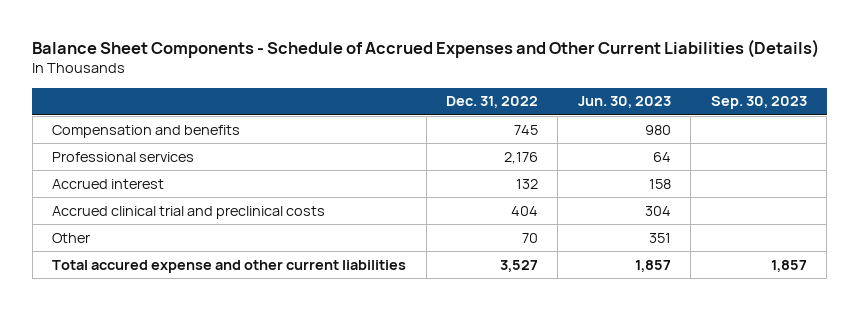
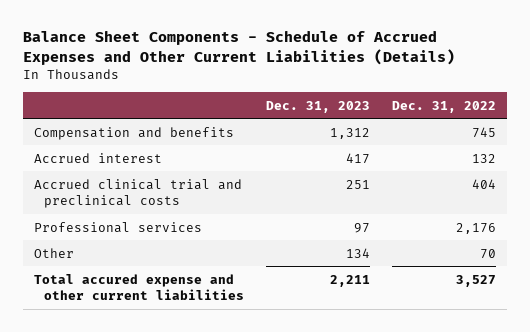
[577,96,671,109] Jun. 30, 2023 -> none
[710,96,807,110] Sep. 30, 2023 -> none
none -> [266,100,371,113] Dec. 31, 2023
[52,151,195,162] Professional services -> [33,221,202,233] Professional services

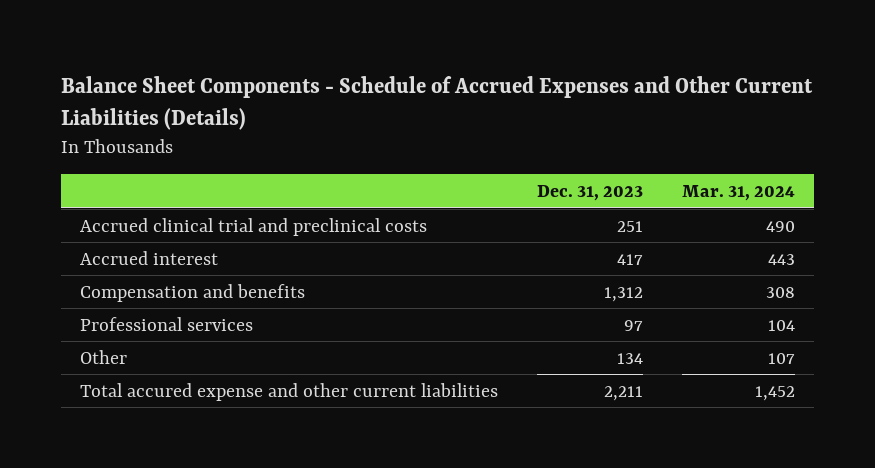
[392,100,497,113] Dec. 31, 2022 -> none
none -> [681,184,795,201] Mar. 31, 2024
[33,152,162,163] Accrued interest -> [80,250,219,265] Accrued interest
[33,126,234,140] Compensation and benefits -> [80,283,306,302] Compensation and benefits

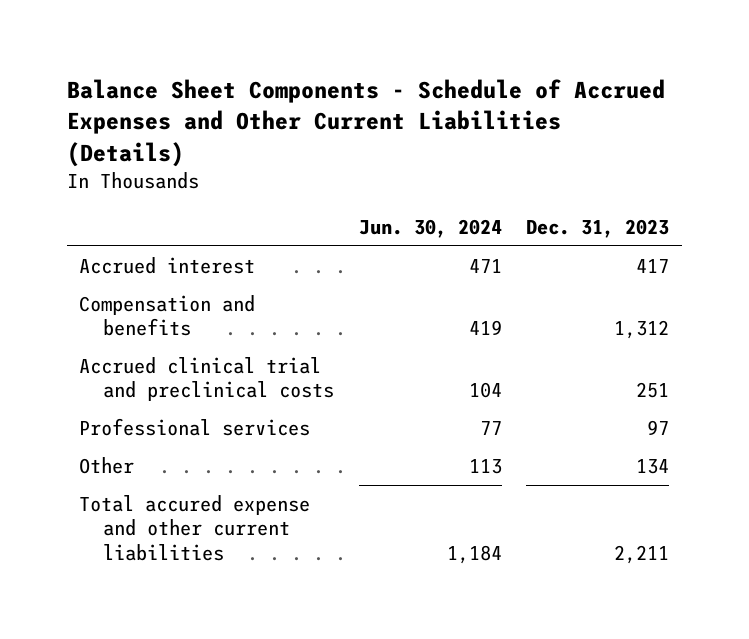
[681,184,795,201] Mar. 31, 2024 -> none
none -> [358,218,502,238] Jun. 30, 2024
[80,217,428,236] Accrued clinical trial and preclinical costs -> [79,356,334,402] Accrued clinical trial and preclinical costs

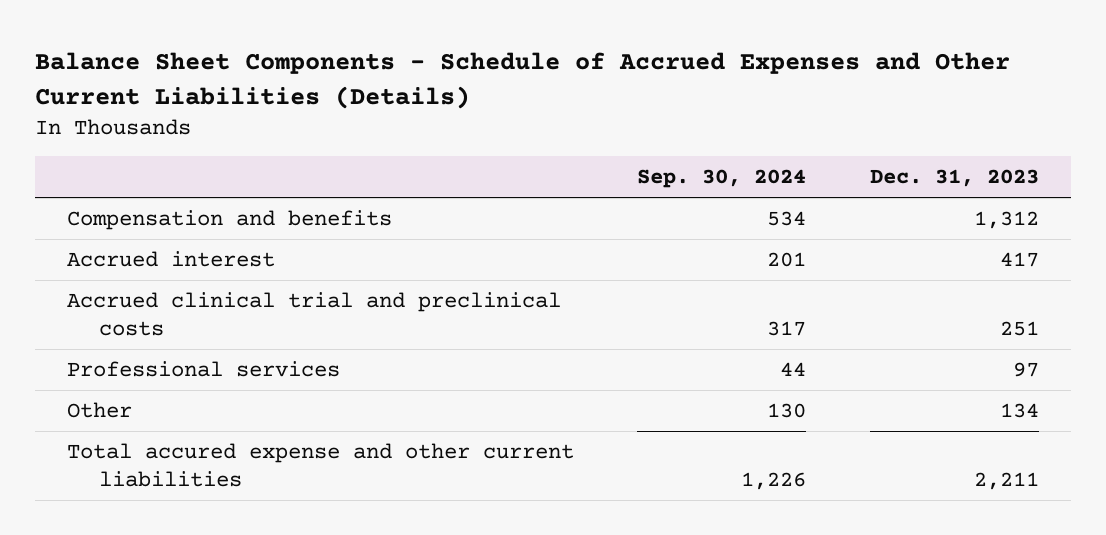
[358,218,502,238] Jun. 30, 2024 -> none
none -> [637,169,807,189] Sep. 30, 2024
[79,256,256,274] Accrued interest -> [66,250,275,267] Accrued interest

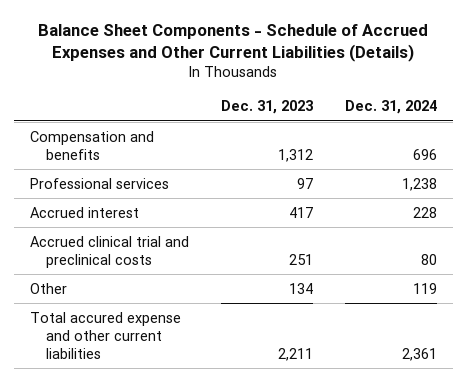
[637,169,807,189] Sep. 30, 2024 -> none
none -> [344,100,437,115] Dec. 31, 2024
[66,360,340,377] Professional services -> [29,177,169,189] Professional services

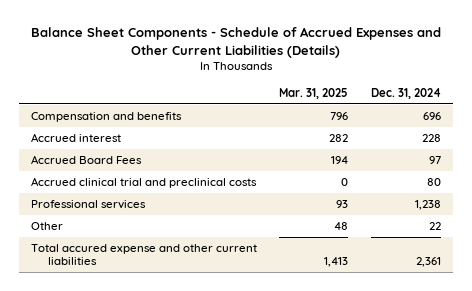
[220,100,313,115] Dec. 31, 2023 -> none
none -> [279,87,349,99] Mar. 31, 2025
none -> [30,155,142,165] Accrued Board Fees
[29,177,169,189] Professional services -> [30,200,146,210] Professional services
[412,282,437,294] 119 -> [429,222,442,231] 22

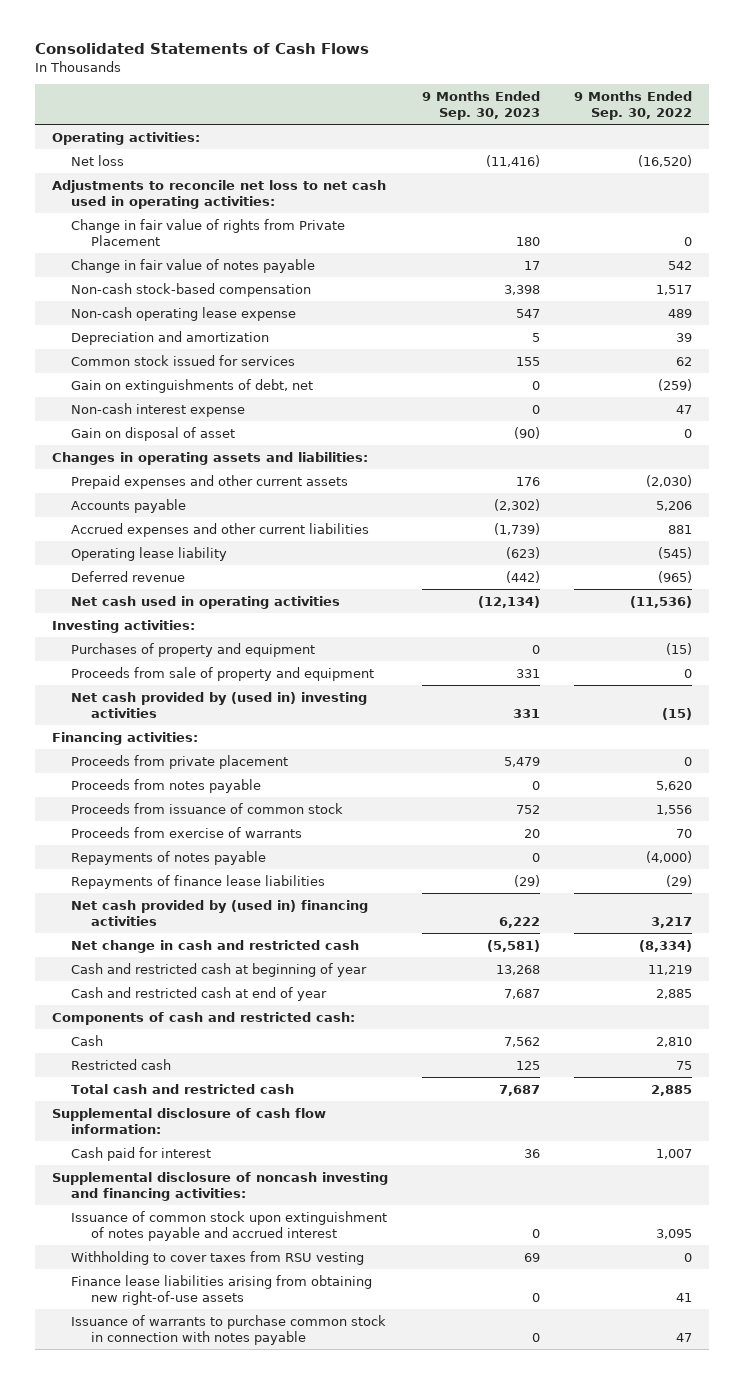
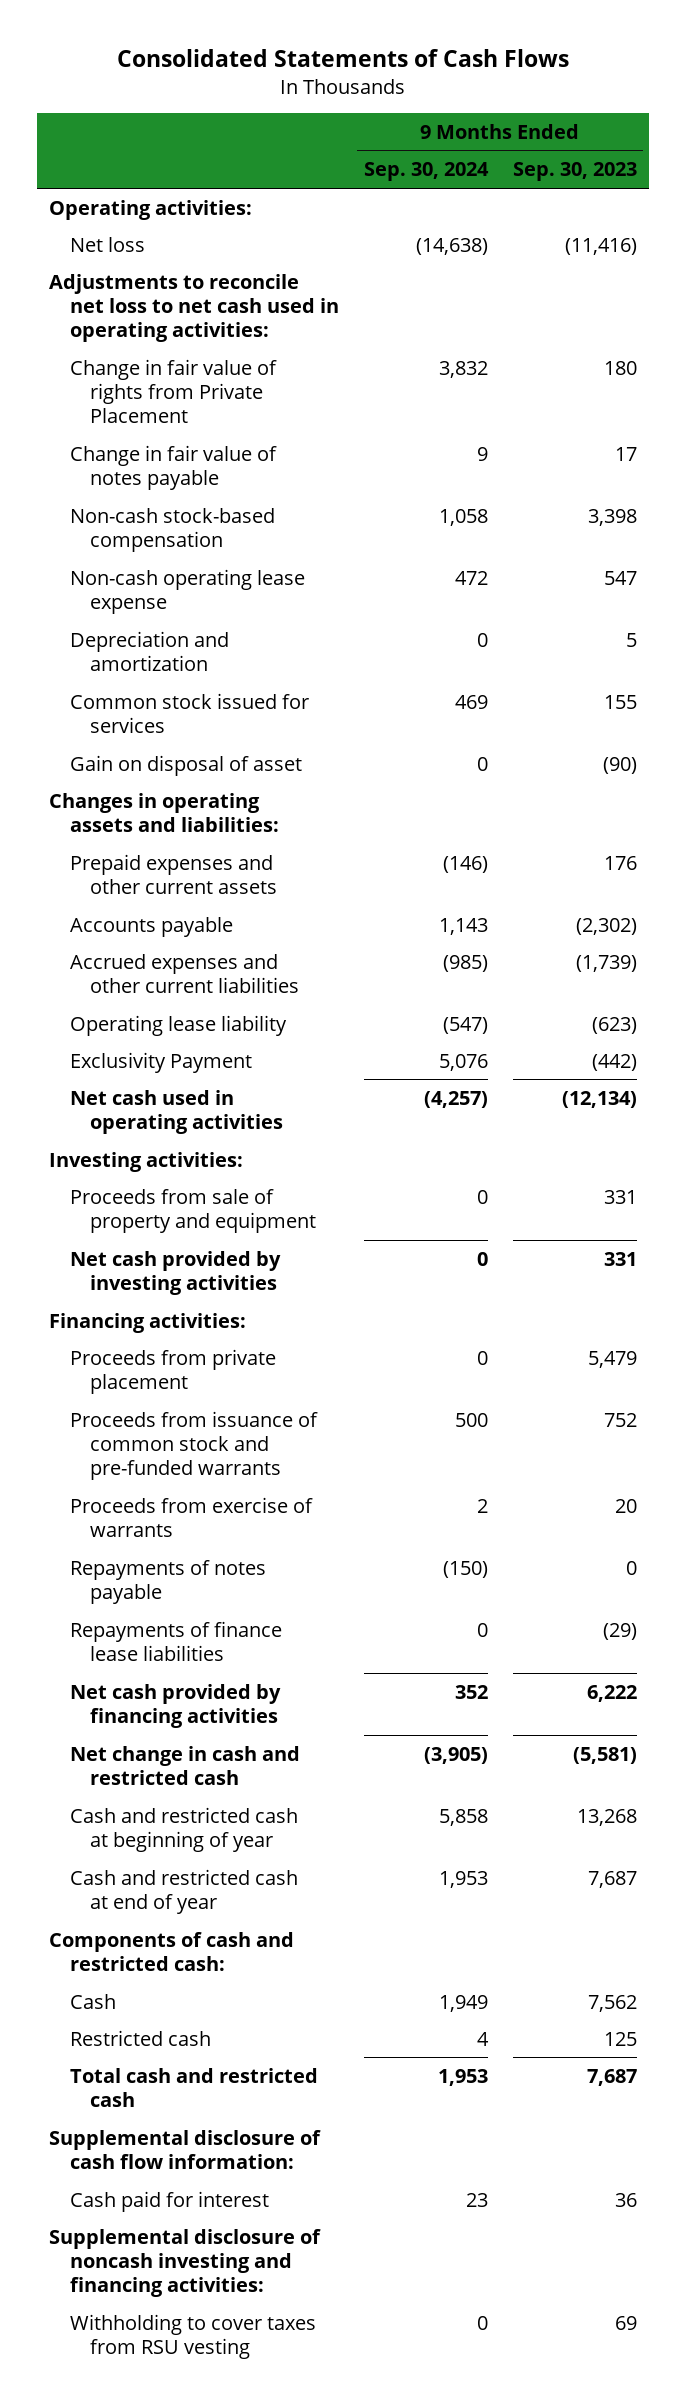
[574,90,693,121] 9 Months Ended Sep. 30, 2022 -> none
none -> [363,162,489,182] Sep. 30, 2024
[71,378,314,393] Gain on extinguishments of debt, net -> none
[71,402,246,417] Non-cash interest expense -> none
[71,570,186,582] Deferred revenue -> [69,1051,252,1073] Exclusivity Payment
[71,642,316,657] Purchases of property and equipment -> none
[71,691,368,718] Net cash provided by (used in) investing activities -> [69,1250,281,1295] Net cash provided by investing activities
[71,778,262,793] Proceeds from notes payable -> none
[71,802,344,814] Proceeds from issuance of common stock -> [69,1410,318,1481] Proceeds from issuance of common stock and pre-funded warrants
[71,899,369,926] Net cash provided by (used in) financing activities -> [69,1683,281,1728] Net cash provided by financing activities
[71,1210,388,1241] Issuance of common stock upon extinguishment of notes payable and accrued interest -> none
[71,1274,373,1305] Finance lease liabilities arising from obtaining new right-of-use assets -> none
[71,1314,387,1345] Issuance of warrants to purchase common stock in connection with notes payable -> none

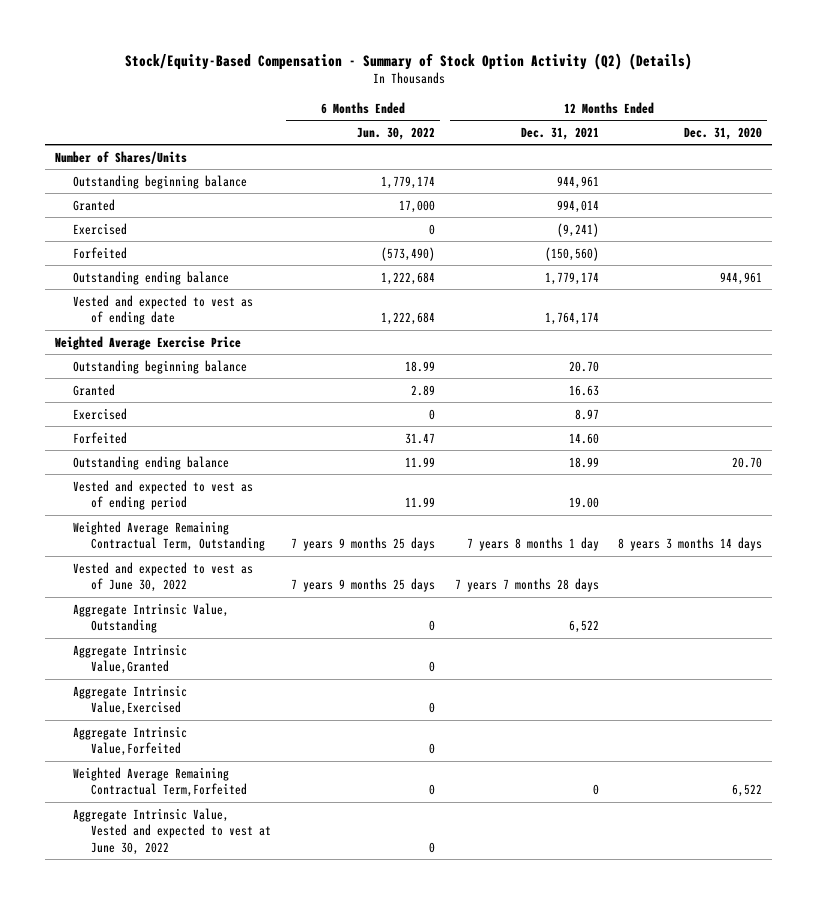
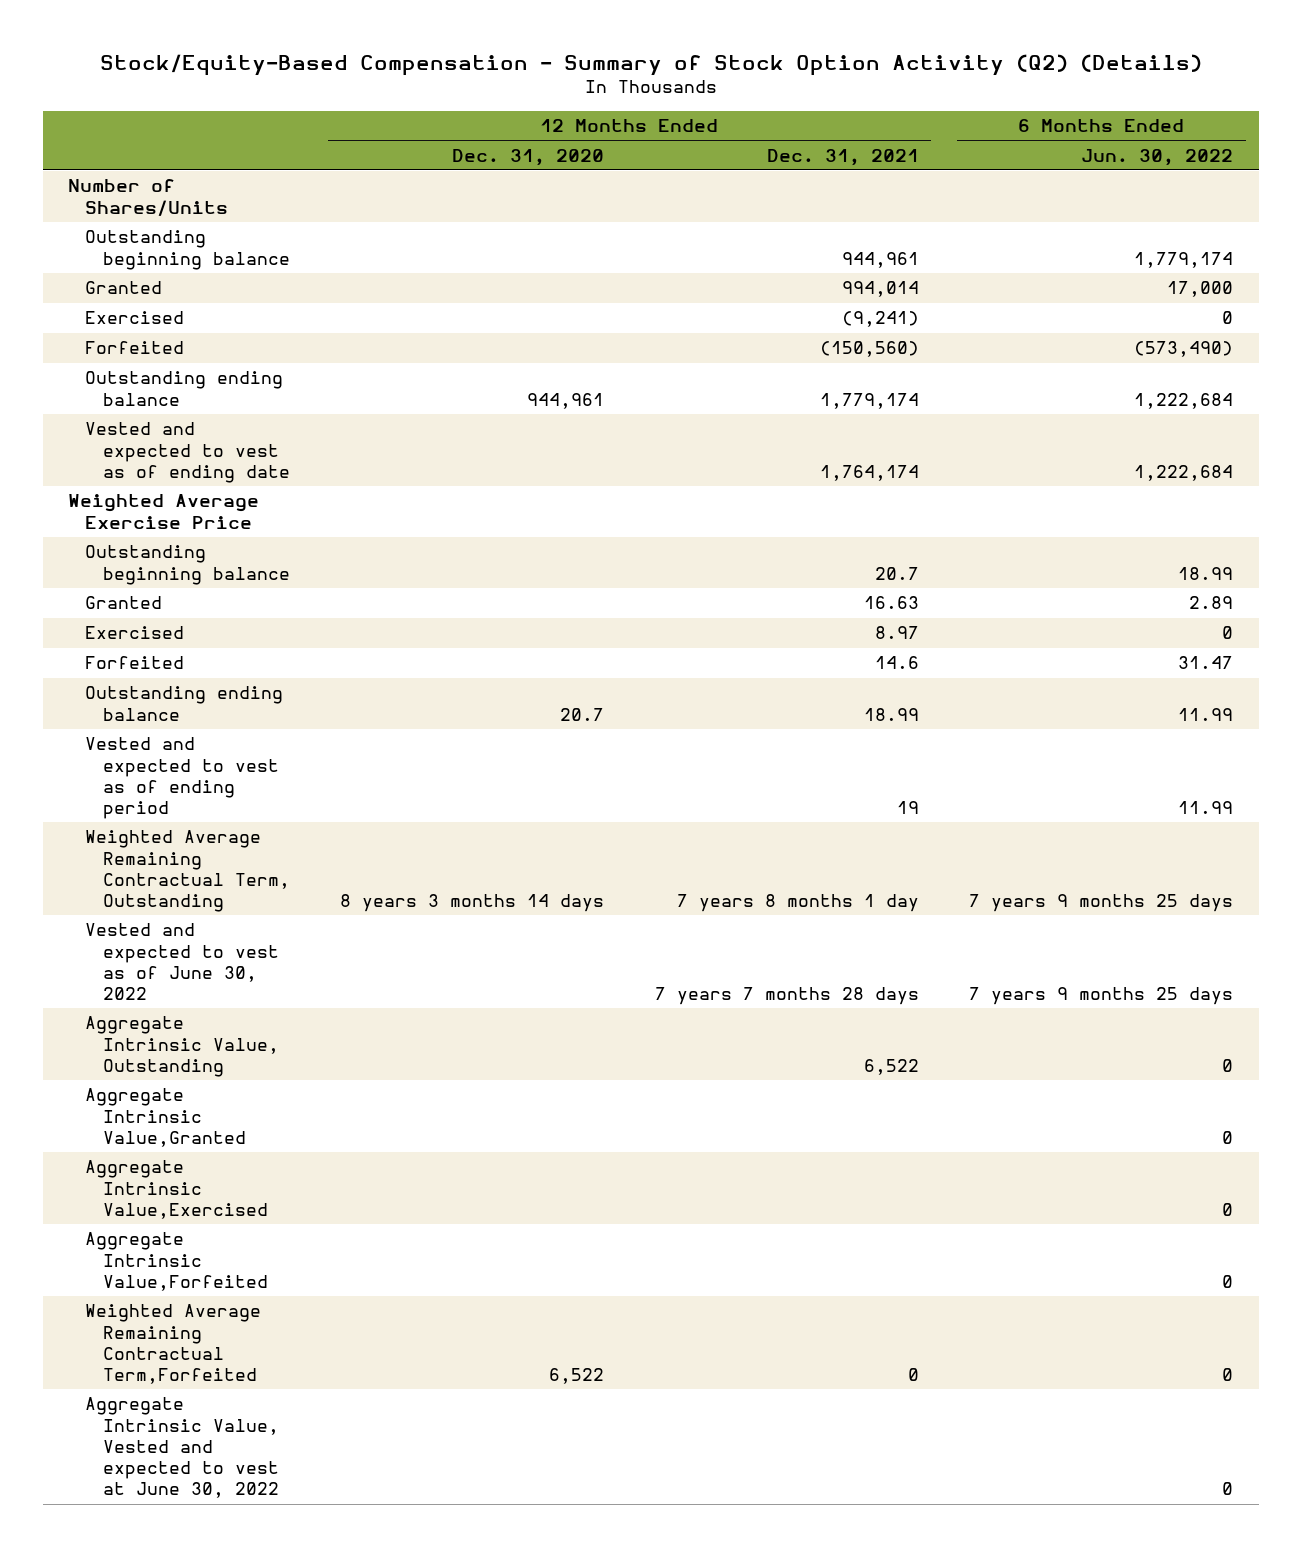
[568,360,599,372] 20.70 -> [874,566,919,580] 20.7
[568,432,599,444] 14.60 -> [874,656,919,670] 14.6
[732,456,763,468] 20.70 -> [560,707,605,721] 20.7
[568,497,599,509] 19.00 -> [896,801,919,815] 19

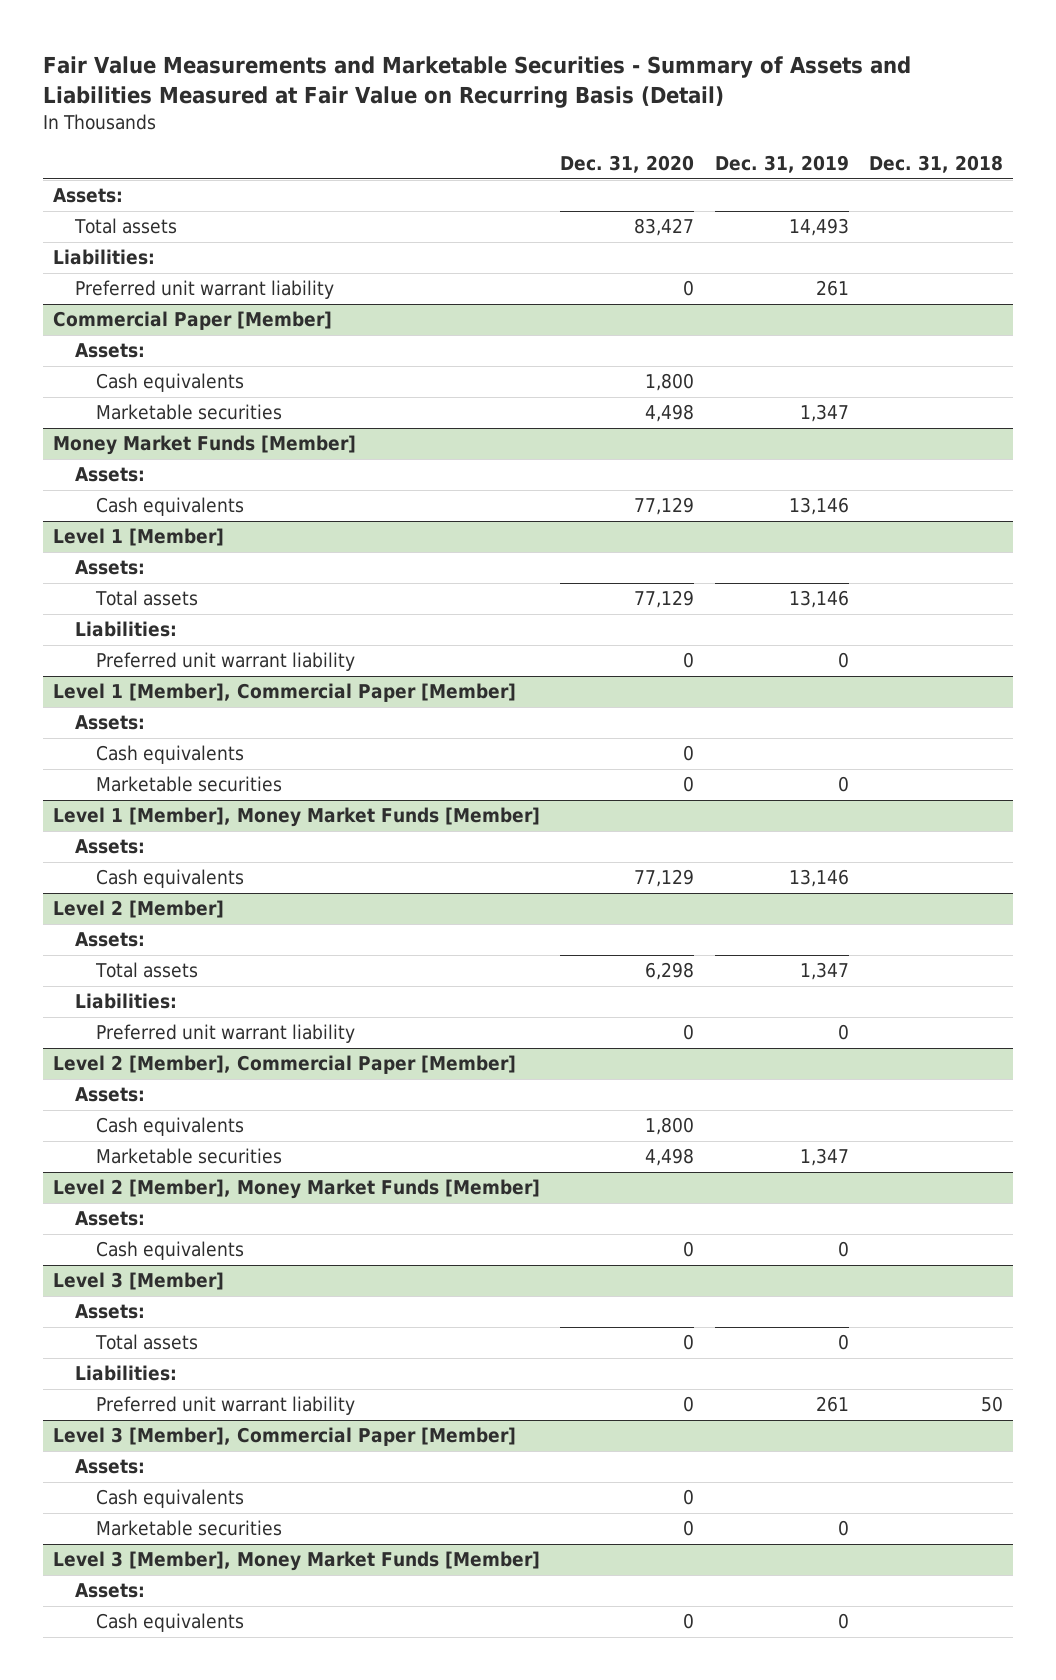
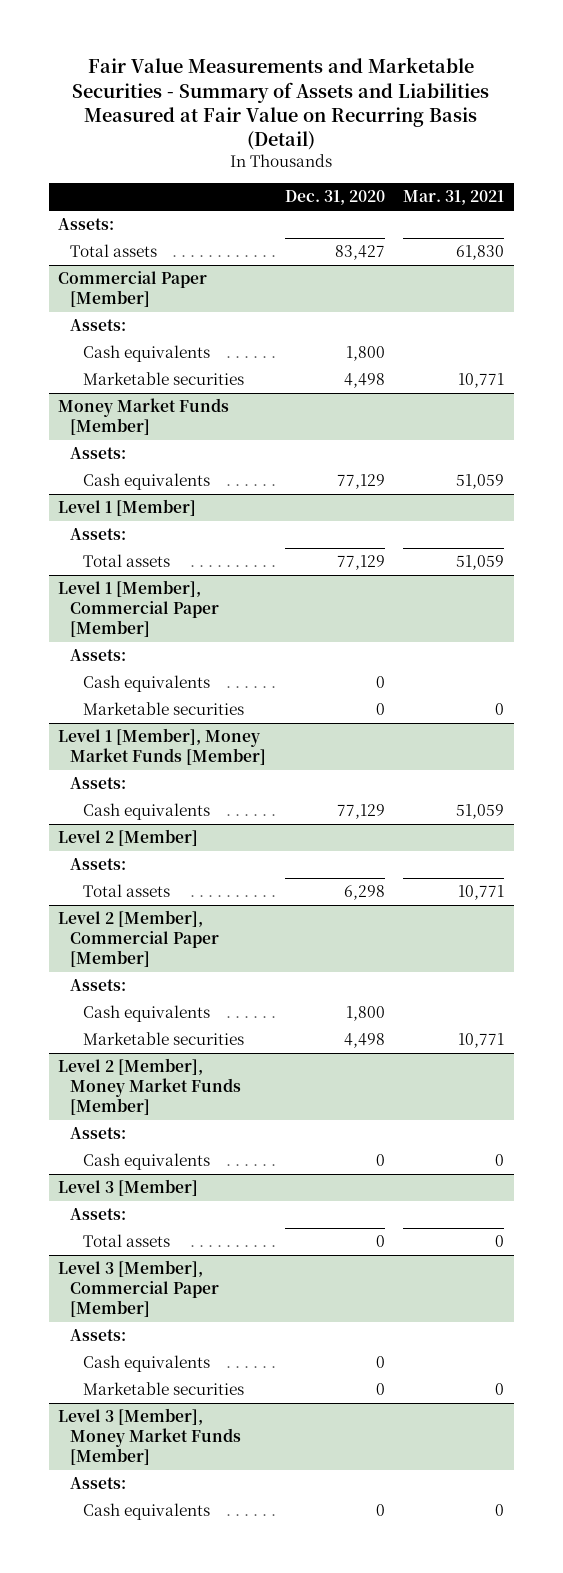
[714,155,849,174] Dec. 31, 2019 -> none
[868,155,1003,174] Dec. 31, 2018 -> none
none -> [403,190,505,206] Mar. 31, 2021
[53,249,156,266] Liabilities: -> none
[74,280,334,300] Preferred unit warrant liability -> none
[74,621,177,638] Liabilities: -> none
[96,652,356,672] Preferred unit warrant liability -> none
[74,993,177,1010] Liabilities: -> none
[96,1024,356,1044] Preferred unit warrant liability -> none
[74,1365,177,1382] Liabilities: -> none
[96,1396,356,1416] Preferred unit warrant liability -> none

